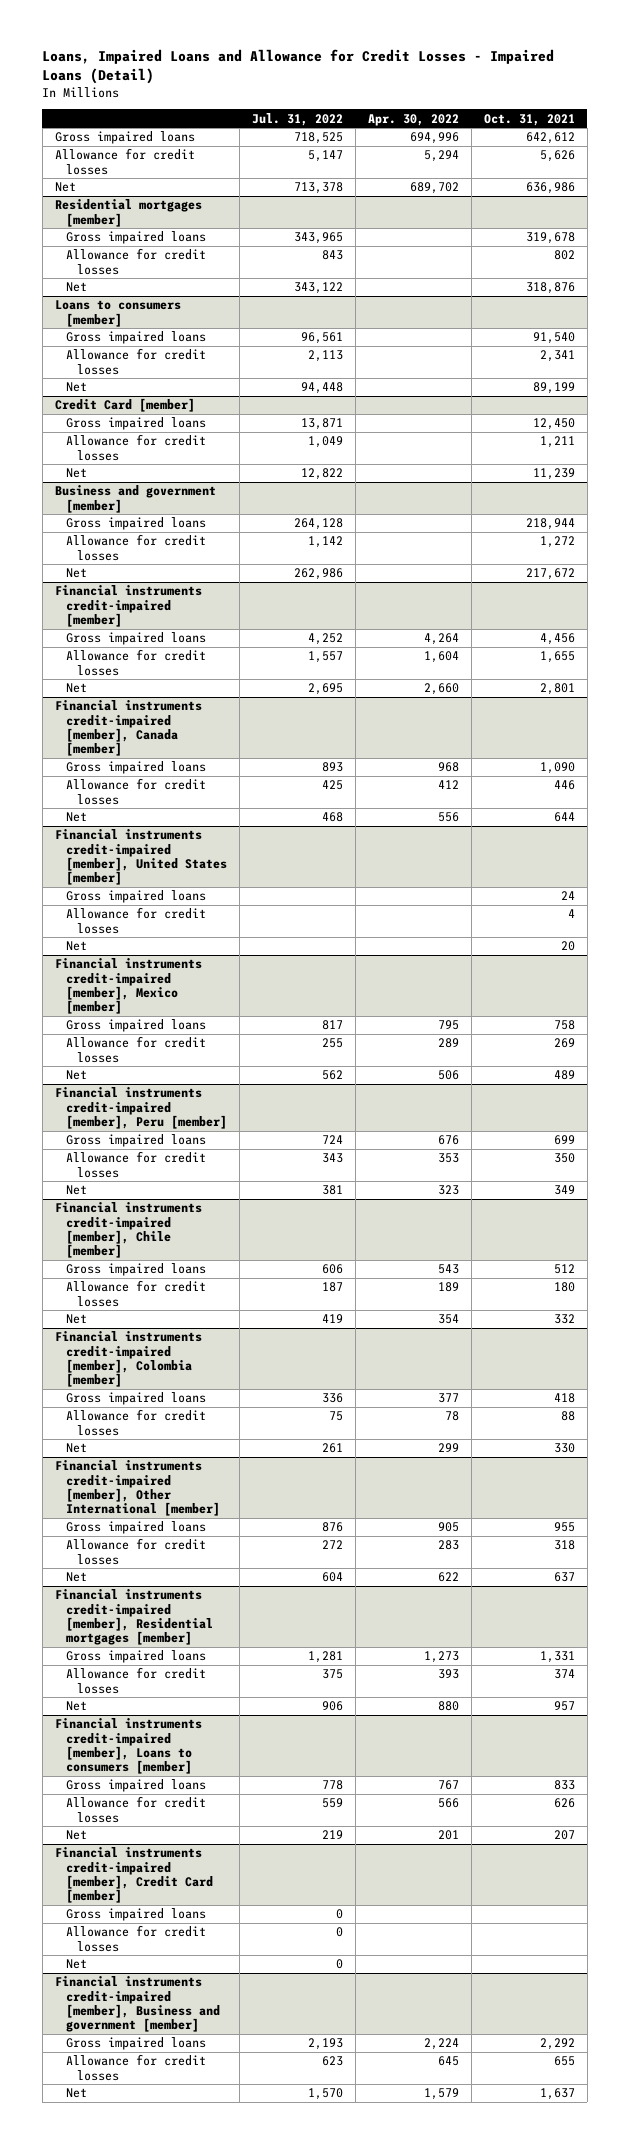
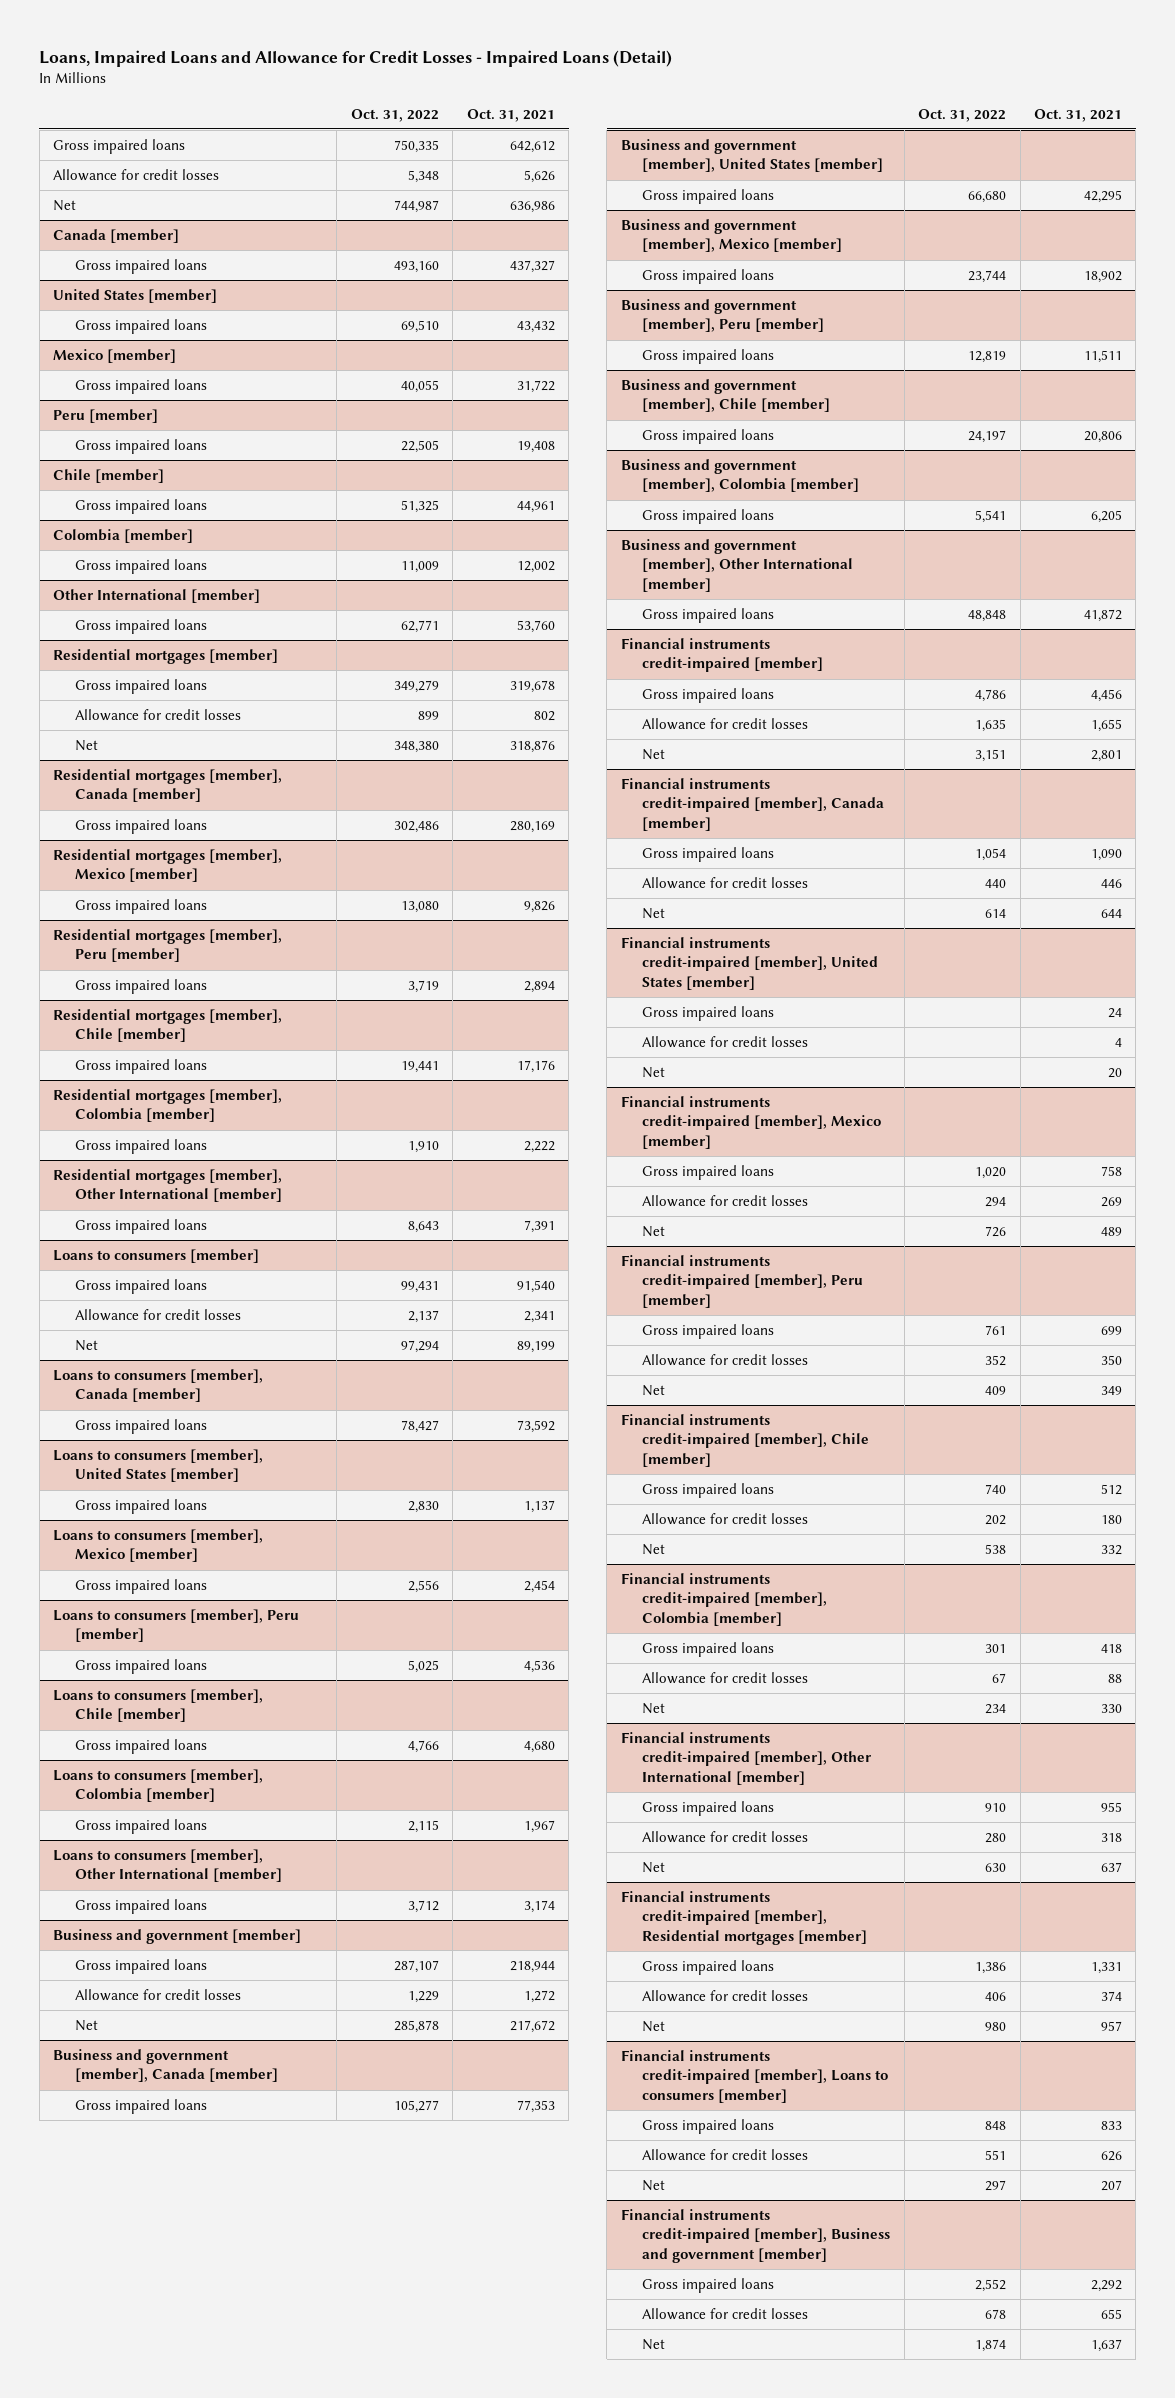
[251,112,343,126] Jul. 31, 2022 -> none
[367,113,459,126] Apr. 30, 2022 -> none
none -> [350,108,439,122] Oct. 31, 2022
none -> [53,229,180,244] Canada [member]
none -> [74,259,207,275] Gross impaired loans
none -> [53,289,218,304] United States [member]
none -> [74,319,207,335] Gross impaired loans
none -> [53,349,177,364] Mexico [member]
none -> [74,379,207,395] Gross impaired loans
none -> [53,409,159,424] Peru [member]
none -> [74,439,207,455] Gross impaired loans
none -> [53,469,165,484] Chile [member]
none -> [74,499,207,515] Gross impaired loans
none -> [53,529,194,544] Colombia [member]
none -> [74,559,207,575] Gross impaired loans
none -> [53,589,261,604] Other International [member]
none -> [74,619,207,635] Gross impaired loans
none -> [53,769,283,803] Residential mortgages [member], Canada [member]
none -> [74,819,207,835] Gross impaired loans
none -> [53,849,283,883] Residential mortgages [member], Mexico [member]
none -> [74,899,207,915] Gross impaired loans
none -> [53,929,283,963] Residential mortgages [member], Peru [member]
none -> [74,979,207,995] Gross impaired loans
none -> [53,1009,283,1043] Residential mortgages [member], Chile [member]
none -> [74,1059,207,1075] Gross impaired loans
none -> [53,1089,283,1123] Residential mortgages [member], Colombia [member]
none -> [74,1139,207,1155] Gross impaired loans
none -> [53,1169,283,1203] Residential mortgages [member], Other International [member]
none -> [74,1219,207,1235] Gross impaired loans
[54,398,195,413] Credit Card [member] -> none
[65,434,206,461] Allowance for credit losses -> none
[65,468,87,479] Net -> none
none -> [53,1369,264,1403] Loans to consumers [member], Canada [member]
[532,418,575,431] 12,450 -> [516,1420,555,1434] 73,592
none -> [53,1449,264,1483] Loans to consumers [member], United States [member]
none -> [74,1499,207,1515] Gross impaired loans
none -> [53,1529,264,1563] Loans to consumers [member], Mexico [member]
none -> [74,1579,207,1595] Gross impaired loans
none -> [53,1609,300,1643] Loans to consumers [member], Peru [member]
none -> [74,1659,207,1675] Gross impaired loans
none -> [53,1689,264,1723] Loans to consumers [member], Chile [member]
none -> [74,1739,207,1755] Gross impaired loans
none -> [53,1769,264,1803] Loans to consumers [member], Colombia [member]
none -> [74,1819,207,1835] Gross impaired loans
none -> [53,1849,282,1883] Loans to consumers [member], Other International [member]
none -> [74,1899,207,1915] Gross impaired loans
none -> [53,2049,278,2083] Business and government [member], Canada [member]
none -> [74,2099,207,2115] Gross impaired loans
none -> [620,139,884,173] Business and government [member], United States [member]
none -> [642,189,775,205] Gross impaired loans
none -> [620,219,843,253] Business and government [member], Mexico [member]
none -> [642,269,775,285] Gross impaired loans
none -> [620,299,825,333] Business and government [member], Peru [member]
none -> [642,349,775,365] Gross impaired loans
none -> [620,379,831,413] Business and government [member], Chile [member]
none -> [642,429,775,445] Gross impaired loans
none -> [620,459,860,493] Business and government [member], Colombia [member]
none -> [642,509,775,525] Gross impaired loans
none -> [620,539,854,592] Business and government [member], Other International [member]
none -> [642,608,775,624] Gross impaired loans
[54,1847,213,1904] Financial instruments credit-impaired [member], Credit Card [member] -> none
[65,1908,206,1922] Gross impaired loans -> none
[65,1925,206,1952] Allowance for credit losses -> none
[65,1959,87,1970] Net -> none

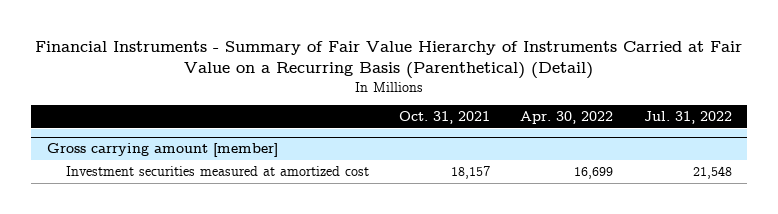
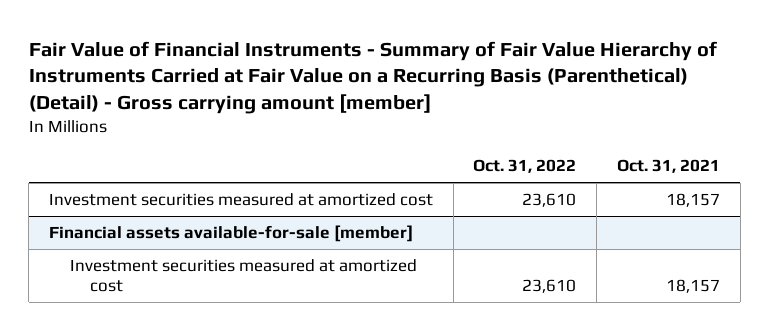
[35,41,743,80] Financial Instruments - Summary of Fair Value Hierarchy of Instruments Carried at Fair Value on a Recurring Basis (Parenthetical) (Detail) -> [28,40,717,115] Fair Value of Financial Instruments - Summary of Fair Value Hierarchy of Instruments Carried at Fair Value on a Recurring Basis (Parenthetical) (Detail) - Gross carrying amount [member]
[520,111,614,125] Apr. 30, 2022 -> none
[643,111,732,125] Jul. 31, 2022 -> none
none -> [473,159,577,174] Oct. 31, 2022
[46,143,278,158] Gross carrying amount [member] -> none
none -> [49,224,414,242] Financial assets available-for-sale [member]
none -> [69,258,417,293] Investment securities measured at amortized cost

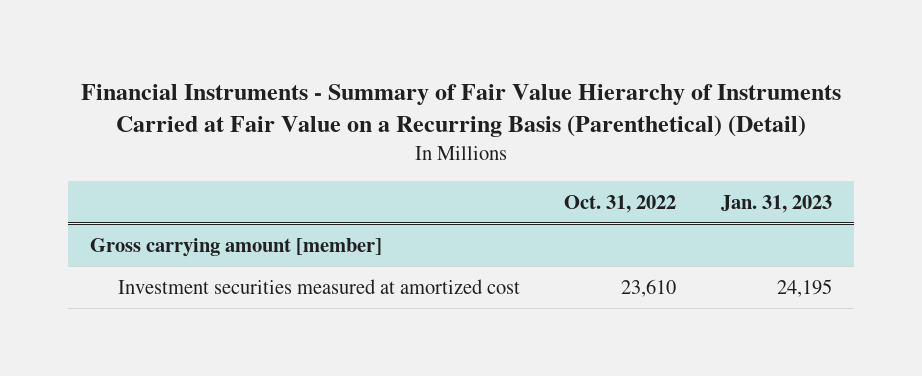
[28,40,717,115] Fair Value of Financial Instruments - Summary of Fair Value Hierarchy of Instruments Carried at Fair Value on a Recurring Basis (Parenthetical) (Detail) - Gross carrying amount [member] -> [80,84,841,138] Financial Instruments - Summary of Fair Value Hierarchy of Instruments Carried at Fair Value on a Recurring Basis (Parenthetical) (Detail)
[616,159,720,174] Oct. 31, 2021 -> none
none -> [720,194,832,213] Jan. 31, 2023
[49,192,434,206] Investment securities measured at amortized cost -> none
[49,224,414,242] Financial assets available-for-sale [member] -> [90,237,383,257] Gross carrying amount [member]

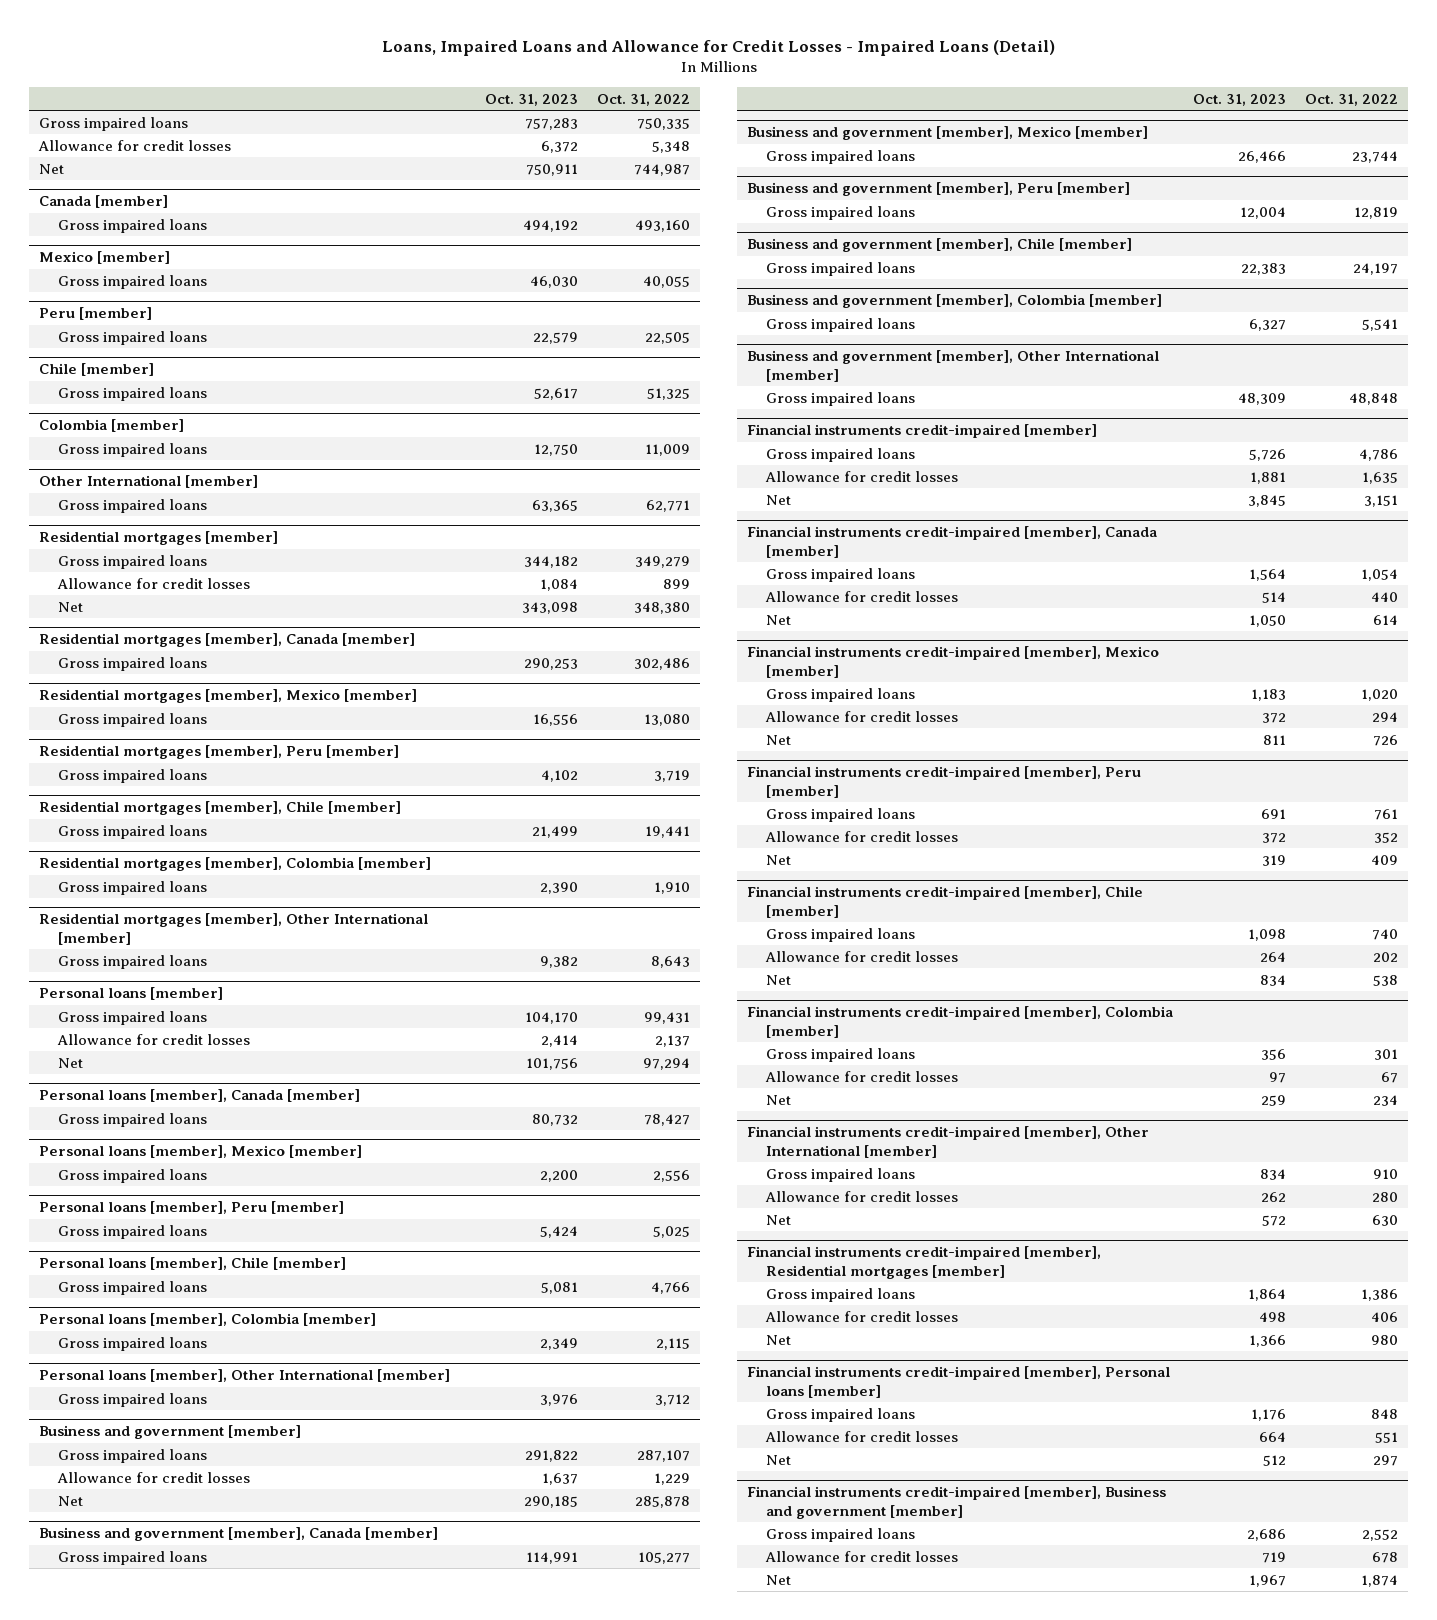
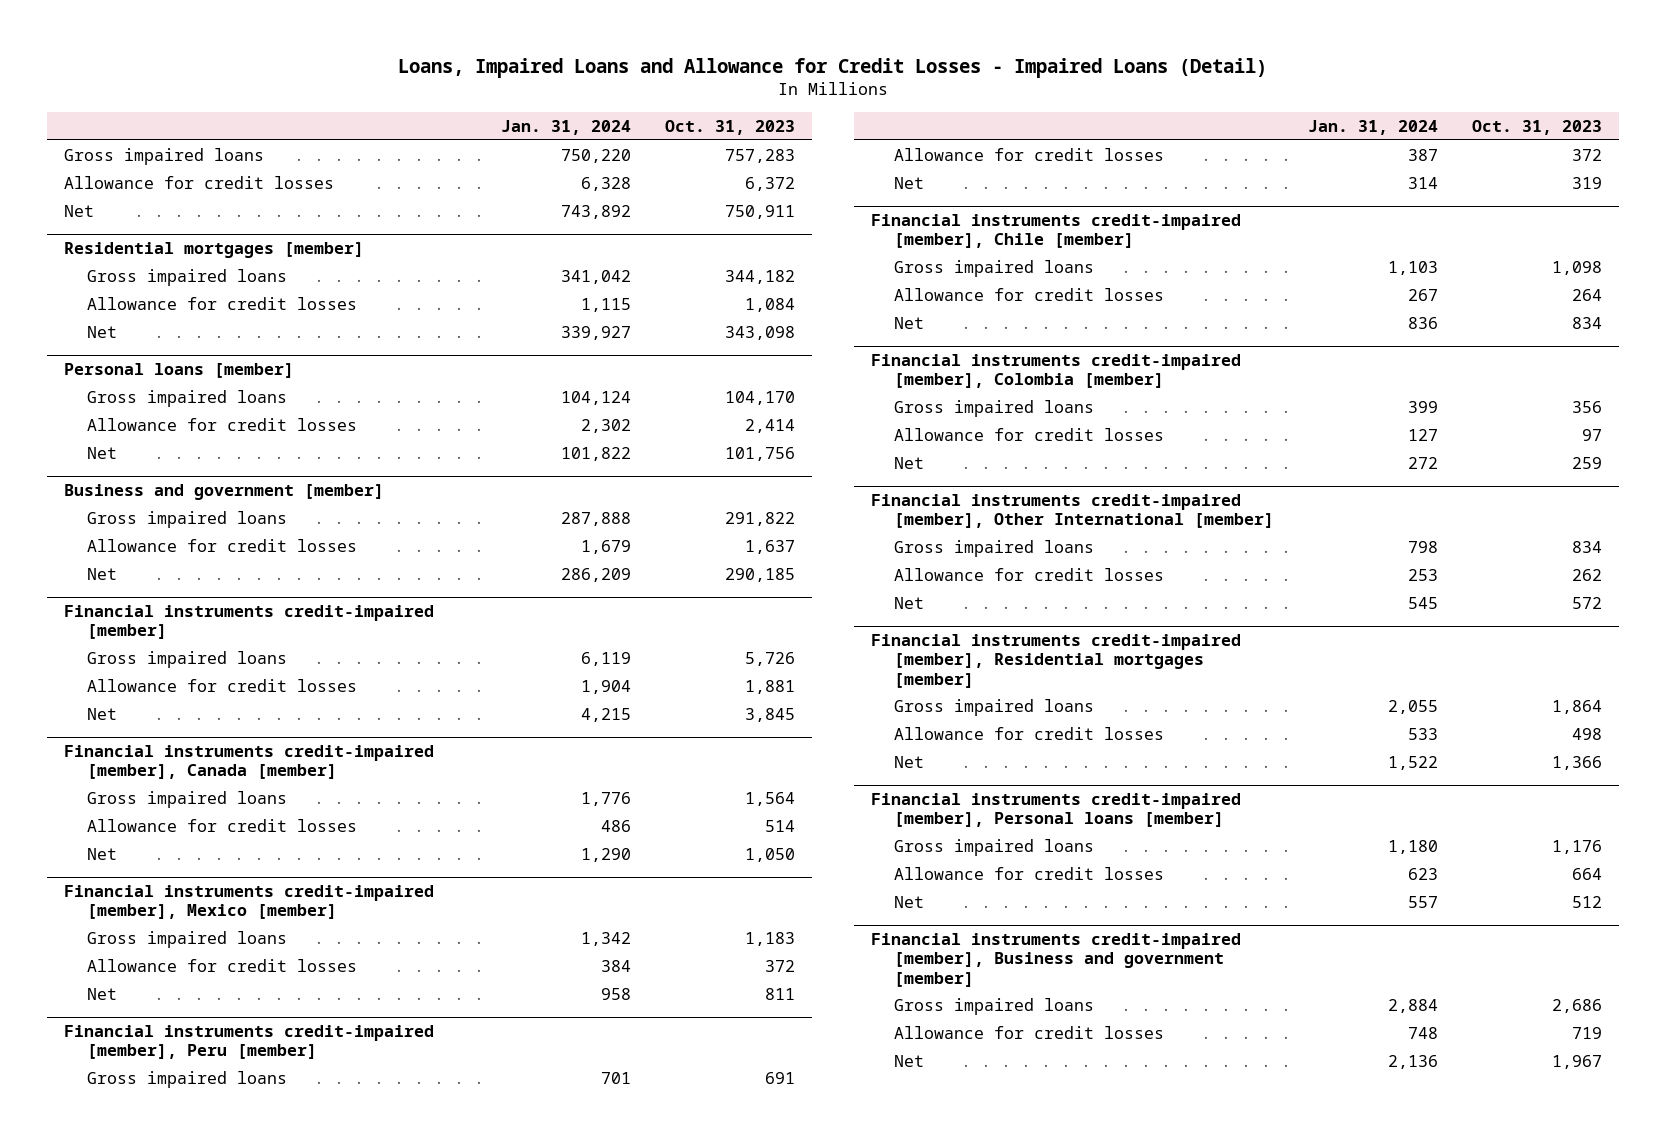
[597,93,691,106] Oct. 31, 2022 -> none
none -> [501,119,632,135] Jan. 31, 2024
[39,195,169,209] Canada [member] -> none
[58,218,208,233] Gross impaired loans -> none
[39,251,171,265] Mexico [member] -> none
[58,274,208,289] Gross impaired loans -> none
[39,307,153,321] Peru [member] -> none
[58,330,208,345] Gross impaired loans -> none
[39,363,155,377] Chile [member] -> none
[58,386,208,401] Gross impaired loans -> none
[39,419,185,433] Colombia [member] -> none
[58,442,208,457] Gross impaired loans -> none
[39,475,259,489] Other International [member] -> none
[58,498,208,513] Gross impaired loans -> none
[39,633,416,648] Residential mortgages [member], Canada [member] -> none
[58,656,208,671] Gross impaired loans -> none
[39,689,418,704] Residential mortgages [member], Mexico [member] -> none
[58,712,208,727] Gross impaired loans -> none
[39,745,400,760] Residential mortgages [member], Peru [member] -> none
[58,768,208,783] Gross impaired loans -> none
[39,801,402,816] Residential mortgages [member], Chile [member] -> none
[58,824,208,839] Gross impaired loans -> none
[39,857,432,872] Residential mortgages [member], Colombia [member] -> none
[58,880,208,895] Gross impaired loans -> none
[39,913,429,945] Residential mortgages [member], Other International [member] -> none
[58,954,208,969] Gross impaired loans -> none
[39,1089,361,1103] Personal loans [member], Canada [member] -> none
[58,1112,208,1127] Gross impaired loans -> none
[39,1145,363,1159] Personal loans [member], Mexico [member] -> none
[58,1168,208,1183] Gross impaired loans -> none
[39,1201,345,1215] Personal loans [member], Peru [member] -> none
[58,1224,208,1239] Gross impaired loans -> none
[39,1257,347,1271] Personal loans [member], Chile [member] -> none
[58,1280,208,1295] Gross impaired loans -> none
[39,1313,377,1327] Personal loans [member], Colombia [member] -> none
[58,1336,208,1351] Gross impaired loans -> none
[39,1369,451,1383] Personal loans [member], Other International [member] -> none
[58,1392,208,1407] Gross impaired loans -> none
[39,1527,439,1542] Business and government [member], Canada [member] -> none
[58,1550,208,1565] Gross impaired loans -> none
[746,126,1148,141] Business and government [member], Mexico [member] -> none
[765,149,915,164] Gross impaired loans -> none
[746,182,1130,197] Business and government [member], Peru [member] -> none
[765,205,915,220] Gross impaired loans -> none
[746,238,1132,253] Business and government [member], Chile [member] -> none
[765,261,915,276] Gross impaired loans -> none
[746,294,1162,309] Business and government [member], Colombia [member] -> none
[765,317,915,332] Gross impaired loans -> none
[746,350,1159,382] Business and government [member], Other International [member] -> none
[765,391,915,406] Gross impaired loans -> none

